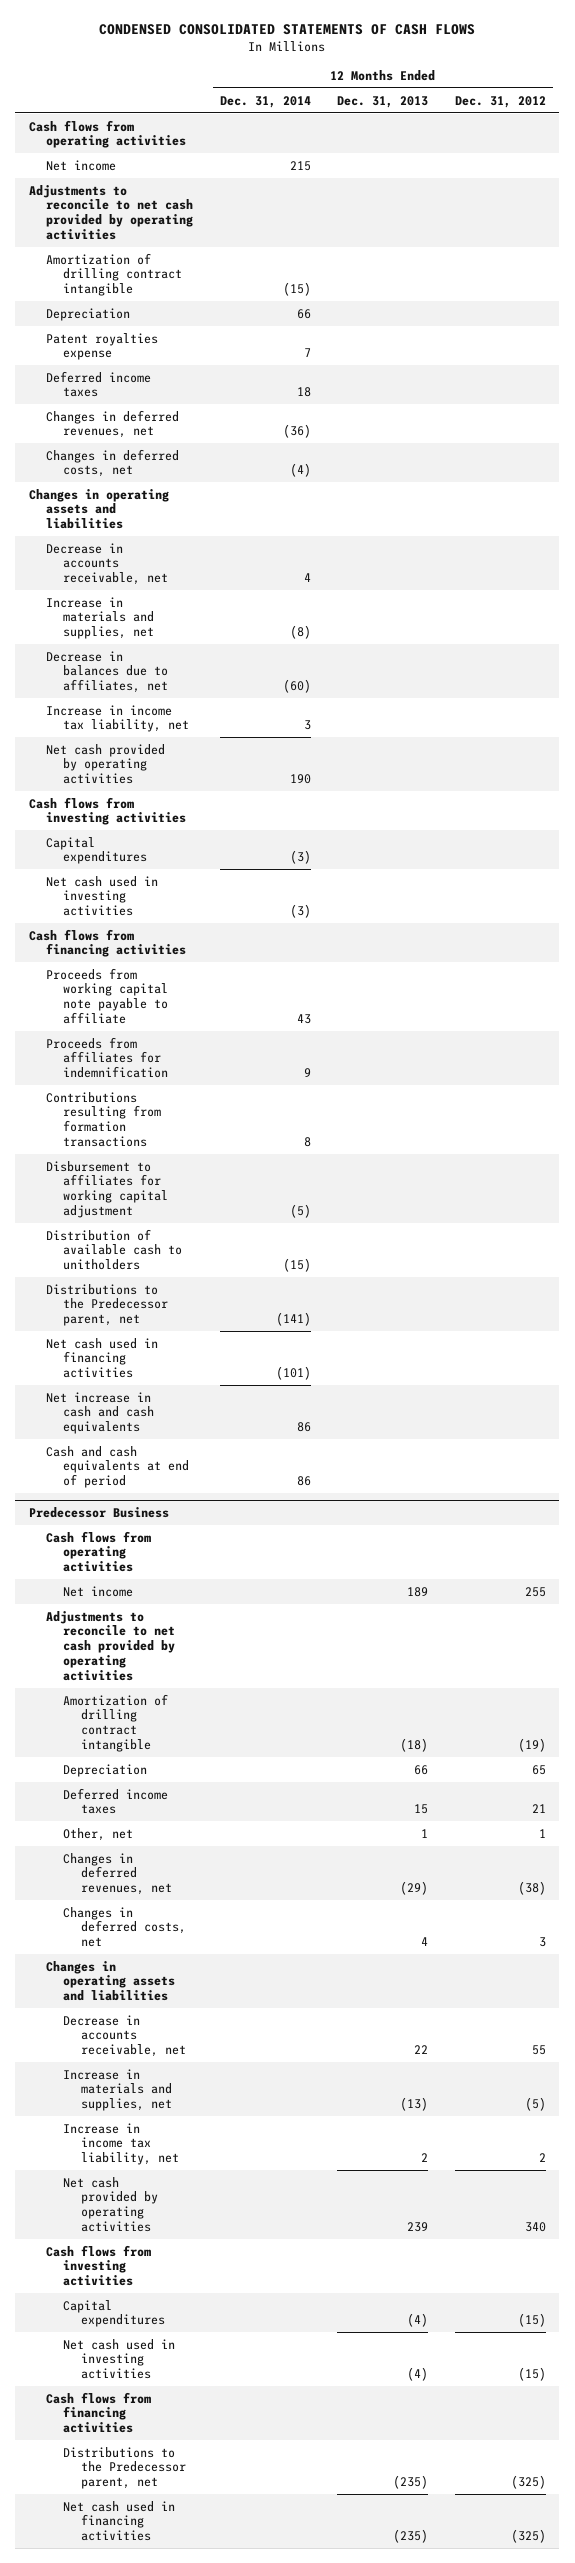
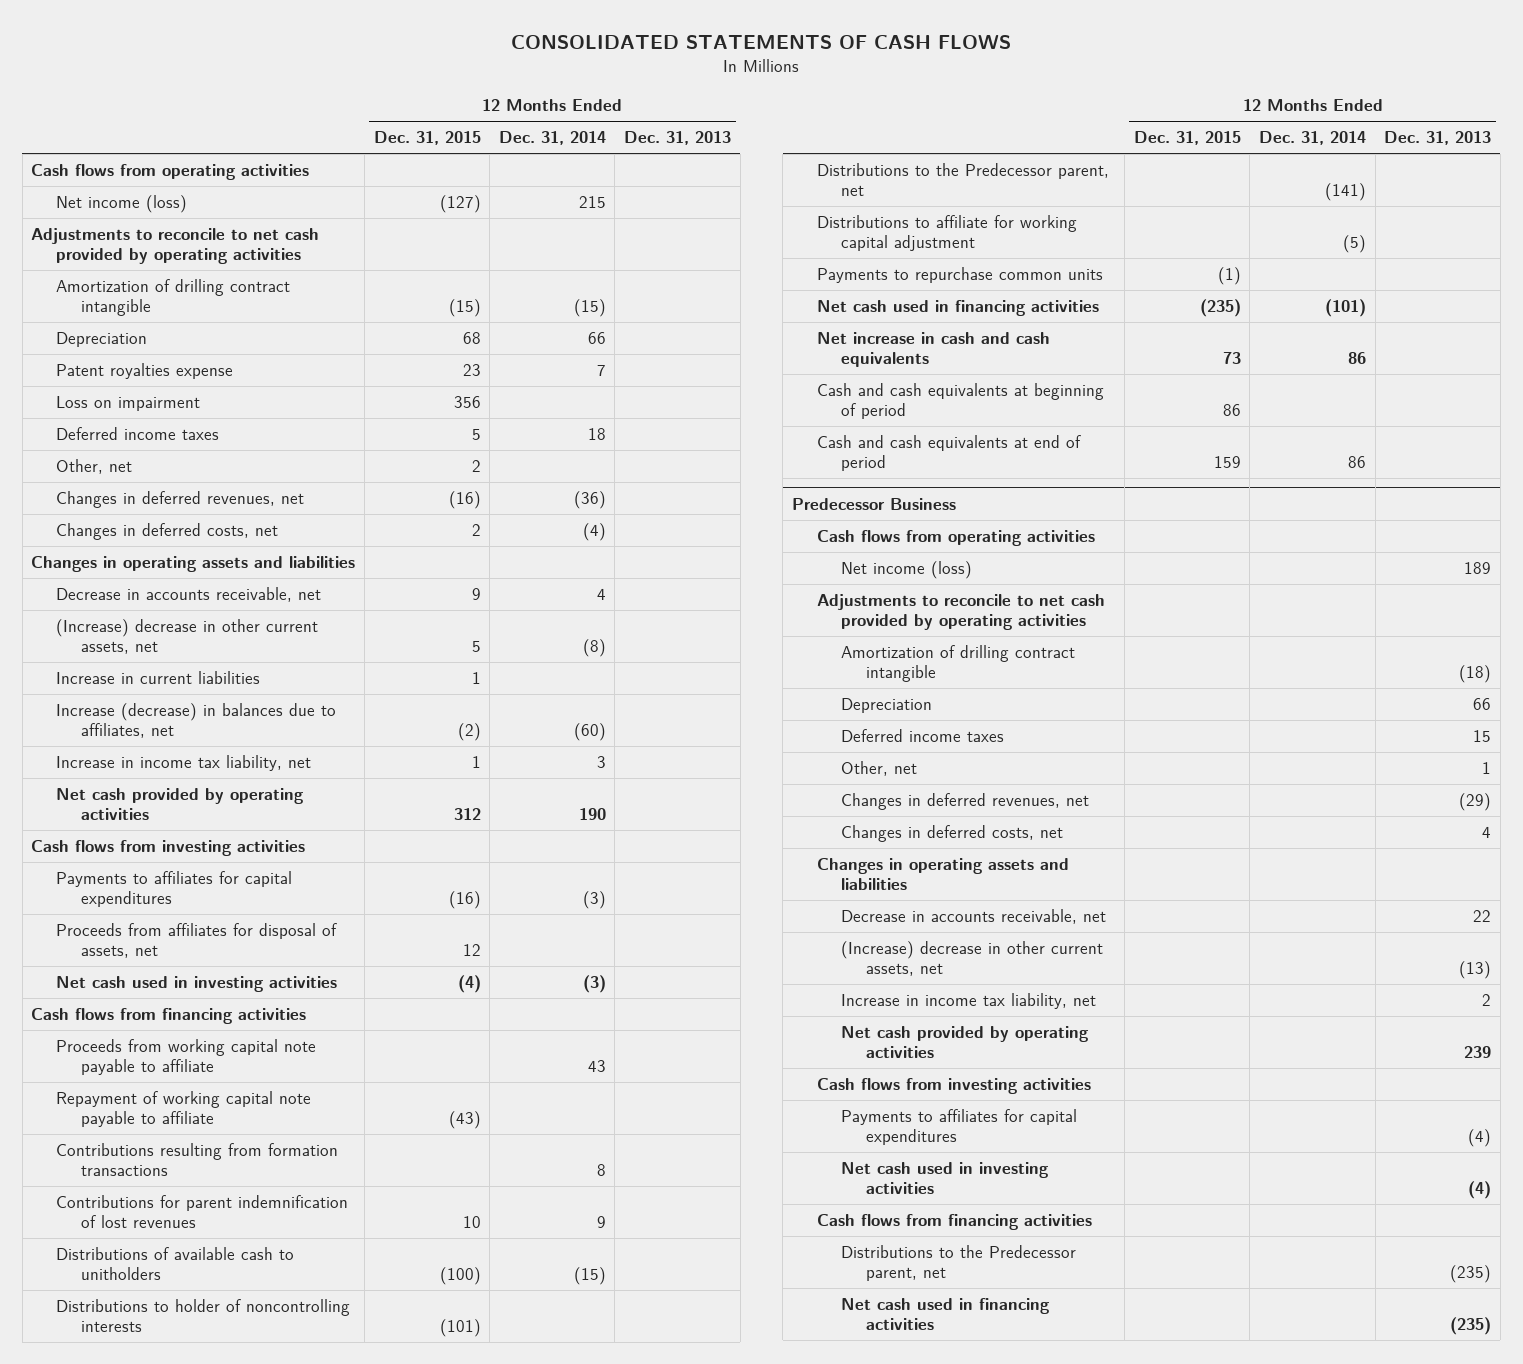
[99,24,476,36] CONDENSED CONSOLIDATED STATEMENTS OF CASH FLOWS -> [511,34,1012,49] CONSOLIDATED STATEMENTS OF CASH FLOWS
[454,95,546,108] Dec. 31, 2012 -> none
none -> [373,131,481,146] Dec. 31, 2015
[45,159,116,171] Net income -> [56,195,188,214] Net income (loss)
none -> [56,396,201,412] Loss on impairment
none -> [56,459,133,475] Other, net
[45,596,155,640] Increase in materials and supplies, net -> [56,619,319,654] (Increase) decrease in other current assets, net
none -> [56,671,261,685] Increase in current liabilities
[45,650,169,694] Decrease in balances due to affiliates, net -> [56,703,337,738] Increase (decrease) in balances due to affiliates, net
[45,836,148,865] Capital expenditures -> none
none -> [56,871,293,907] Payments to affiliates for capital expenditures
none -> [56,923,338,958] Proceeds from affiliates for disposal of assets, net
[45,1036,169,1079] Proceeds from affiliates for indemnification -> none
none -> [56,1091,312,1127] Repayment of working capital note payable to affiliate
[45,1160,169,1218] Disbursement to affiliates for working capital adjustment -> none
none -> [56,1195,349,1228] Contributions for parent indemnification of lost revenues
[45,1228,183,1271] Distribution of available cash to unitholders -> [56,1247,295,1280] Distributions of available cash to unitholders
none -> [56,1299,351,1332] Distributions to holder of noncontrolling interests
none -> [816,215,1077,251] Distributions to affiliate for working capital adjustment
none -> [816,267,1103,284] Payments to repurchase common units
none -> [816,383,1104,419] Cash and cash equivalents at beginning of period
[63,1585,134,1597] Net income -> [841,561,973,580] Net income (loss)
[63,2068,172,2112] Increase in materials and supplies, net -> [841,941,1104,976] (Increase) decrease in other current assets, net
[63,2299,165,2328] Capital expenditures -> none
none -> [841,1109,1078,1145] Payments to affiliates for capital expenditures

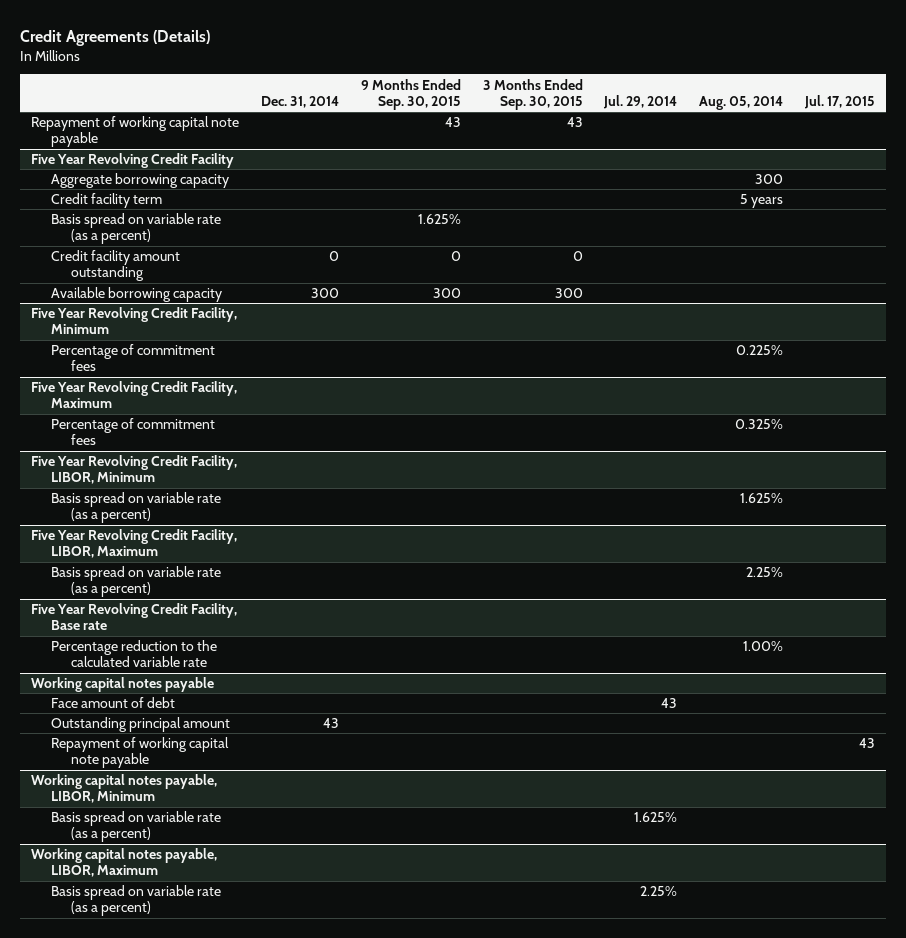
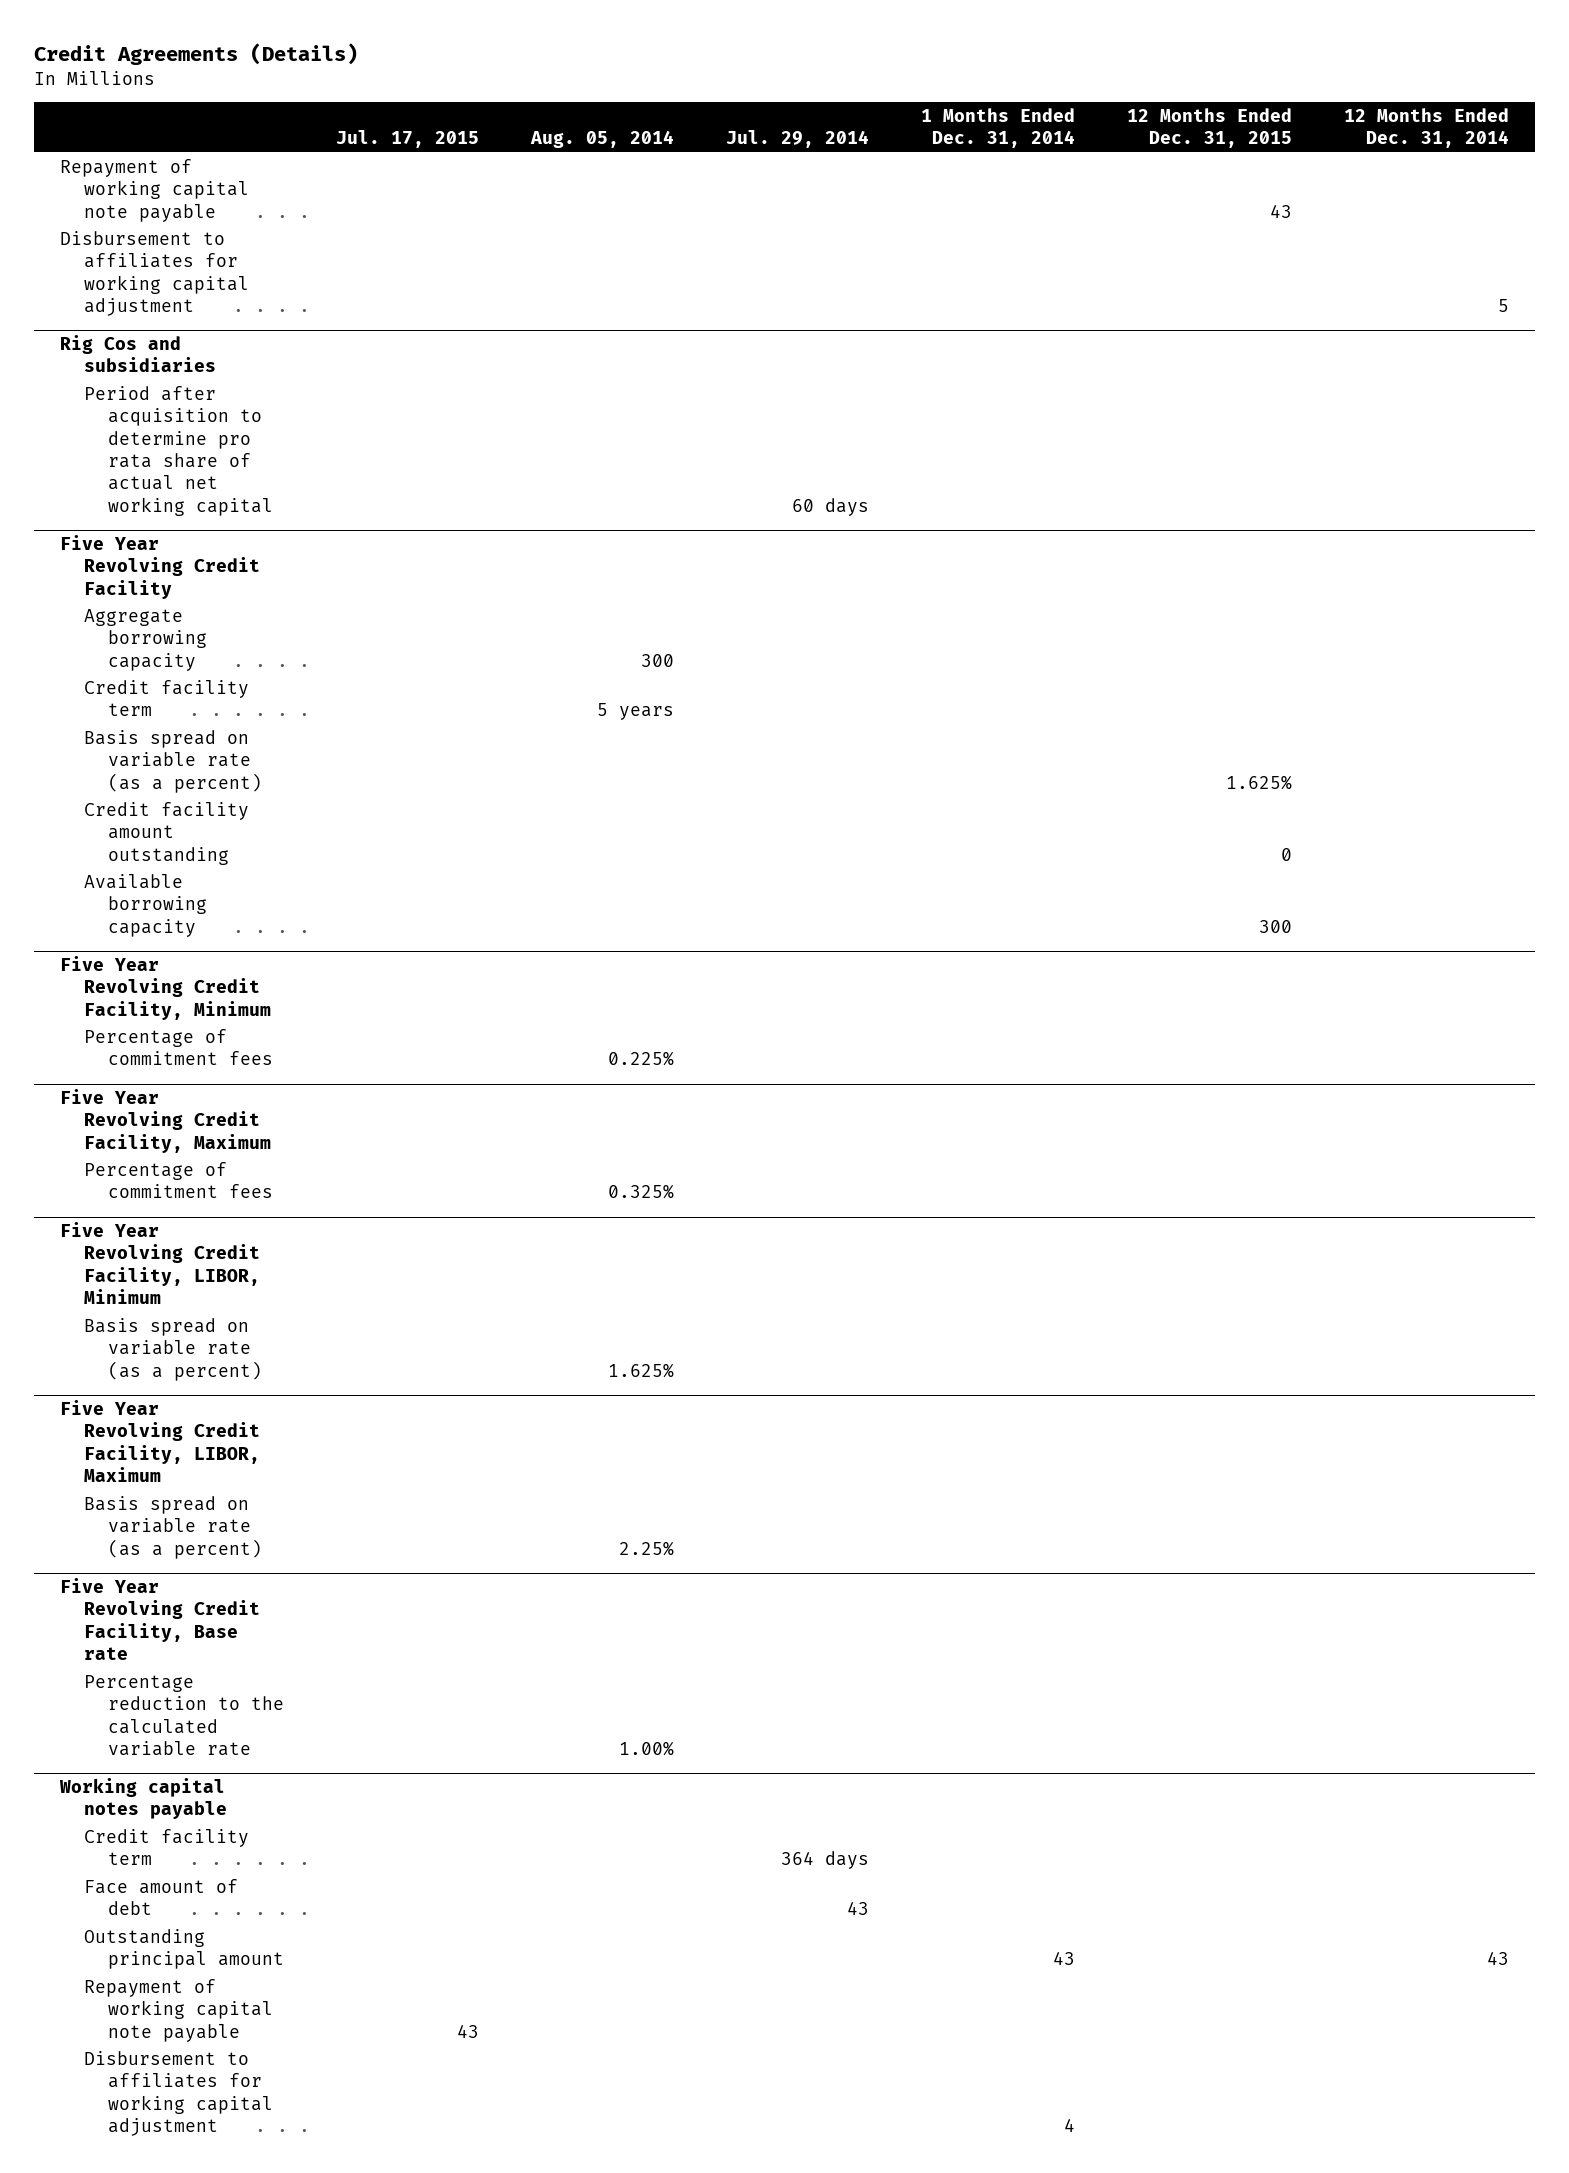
[260,95,339,108] Dec. 31, 2014 -> none
[360,78,461,110] 9 Months Ended Sep. 30, 2015 -> none
[482,78,583,110] 3 Months Ended Sep. 30, 2015 -> none
none -> [920,108,1075,149] 1 Months Ended Dec. 31, 2014
none -> [1126,108,1292,149] 12 Months Ended Dec. 31, 2015
none -> [1343,108,1509,149] 12 Months Ended Dec. 31, 2014
none -> [59,230,250,316] Disbursement to affiliates for working capital adjustment
none -> [59,334,217,373] Rig Cos and subsidiaries
none -> [84,385,274,516] Period after acquisition to determine pro rata share of actual net working capital
none -> [84,1828,250,1866] Credit facility term
[30,774,217,804] Working capital notes payable, LIBOR, Minimum -> none
[51,811,222,843] Basis spread on variable rate (as a percent) -> none
[30,848,217,878] Working capital notes payable, LIBOR, Maximum -> none
[51,885,222,917] Basis spread on variable rate (as a percent) -> none
none -> [84,2050,274,2136] Disbursement to affiliates for working capital adjustment

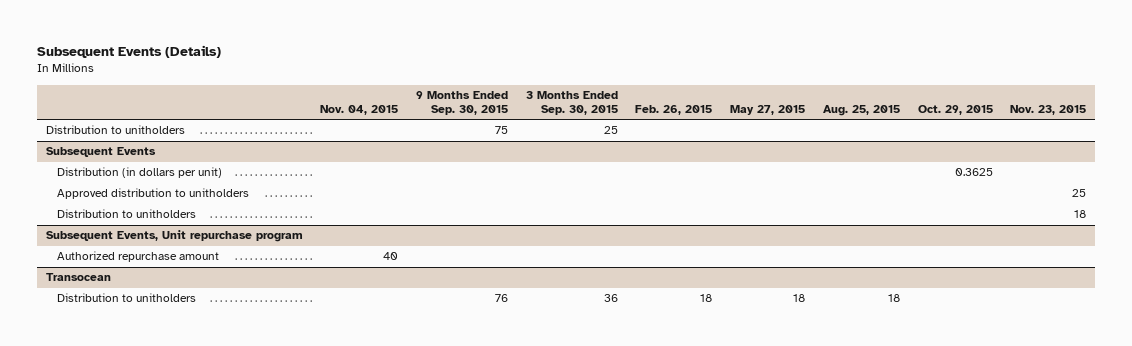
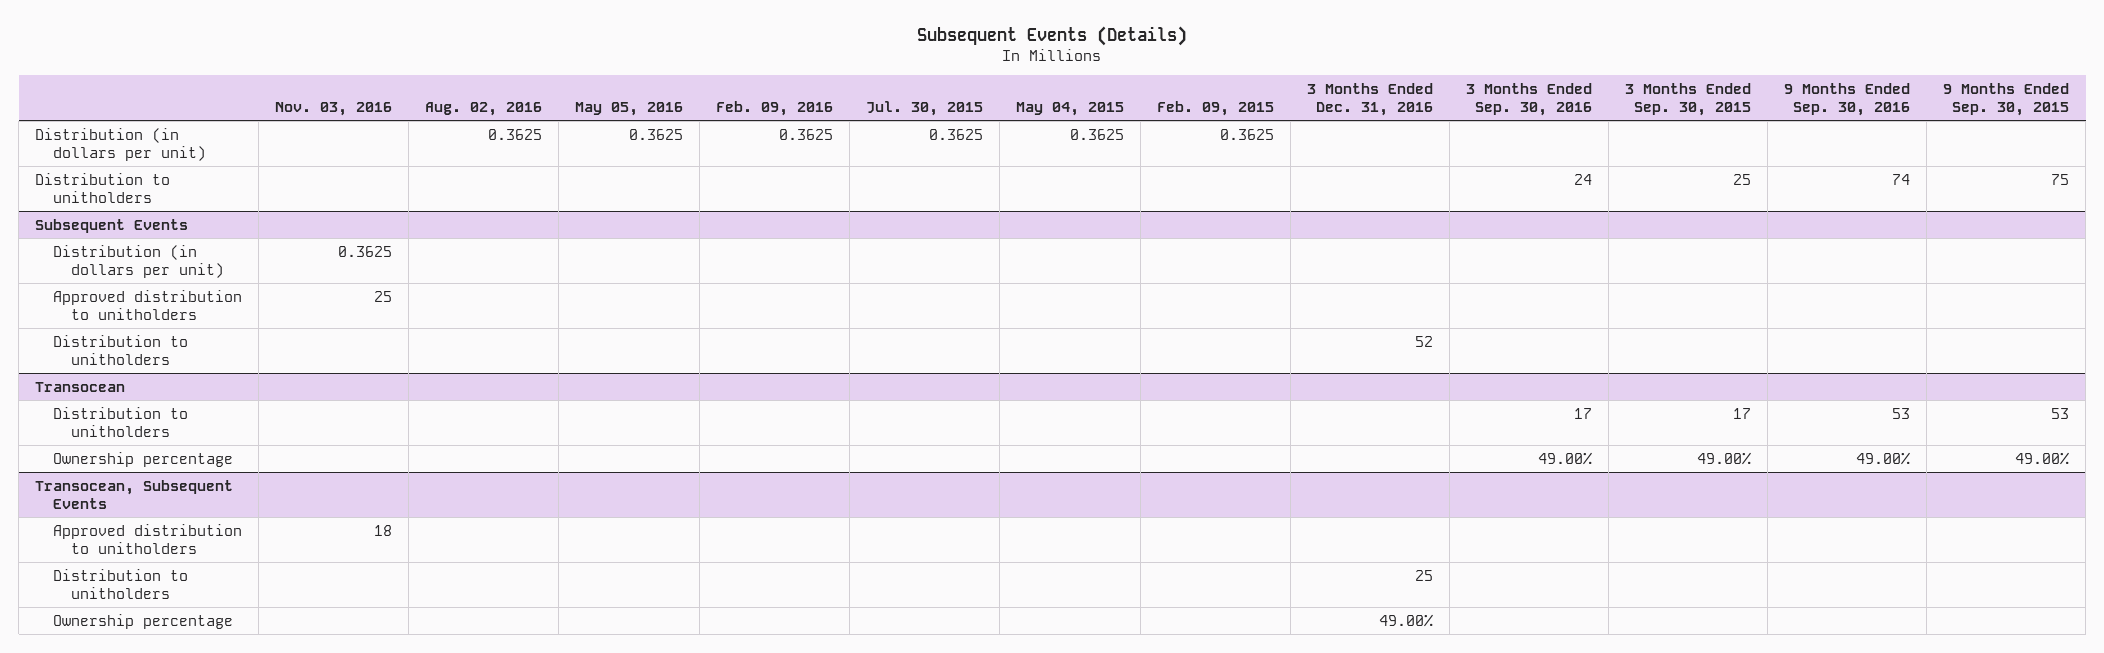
[320,105,399,116] Nov. 04, 2015 -> none
[635,105,713,116] Feb. 26, 2015 -> none
[730,105,806,116] May 27, 2015 -> none
[822,105,900,117] Aug. 25, 2015 -> none
[917,105,993,116] Oct. 29, 2015 -> none
[1010,105,1087,116] Nov. 23, 2015 -> none
none -> [275,101,393,116] Nov. 03, 2016
none -> [425,101,543,116] Aug. 02, 2016
none -> [575,101,684,116] May 05, 2016
none -> [716,100,834,116] Feb. 09, 2016
none -> [866,100,984,116] Jul. 30, 2015
none -> [1016,101,1125,116] May 04, 2015
none -> [1157,100,1275,116] Feb. 09, 2015
none -> [1307,82,1434,116] 3 Months Ended Dec. 31, 2016
none -> [1466,82,1593,116] 3 Months Ended Sep. 30, 2016
none -> [1784,82,1911,116] 9 Months Ended Sep. 30, 2016
none -> [35,127,207,161] Distribution (in dollars per unit)
[45,230,303,243] Subsequent Events, Unit repurchase program -> none
[57,251,220,263] Authorized repurchase amount -> none
[495,294,509,303] 76 -> [2051,407,2070,419] 53
[603,294,618,303] 36 -> [1733,407,1752,419] 17
none -> [53,451,234,467] Ownership percentage
none -> [35,479,234,509] Transocean, Subsequent Events
none -> [53,523,243,554] Approved distribution to unitholders
none -> [53,568,189,599] Distribution to unitholders
none -> [53,613,234,629] Ownership percentage

